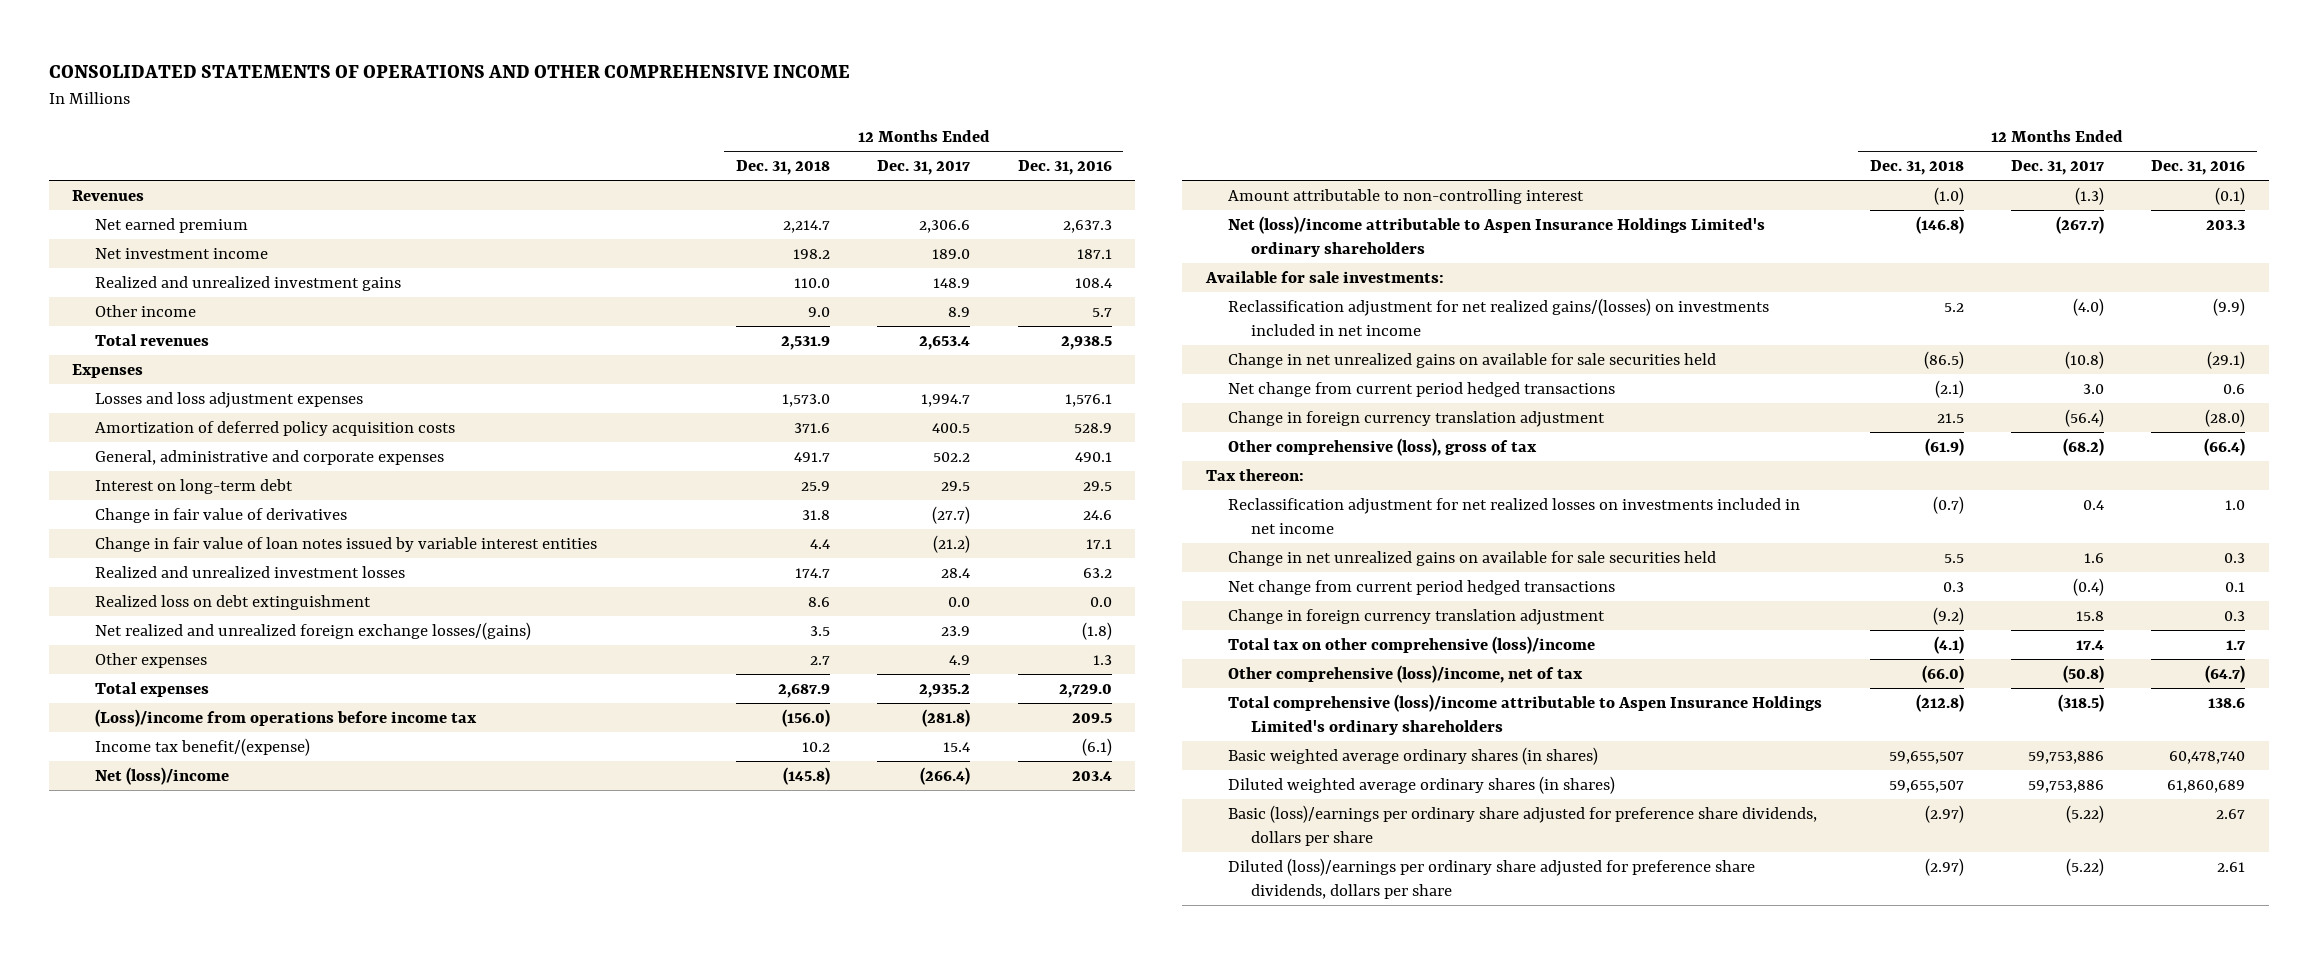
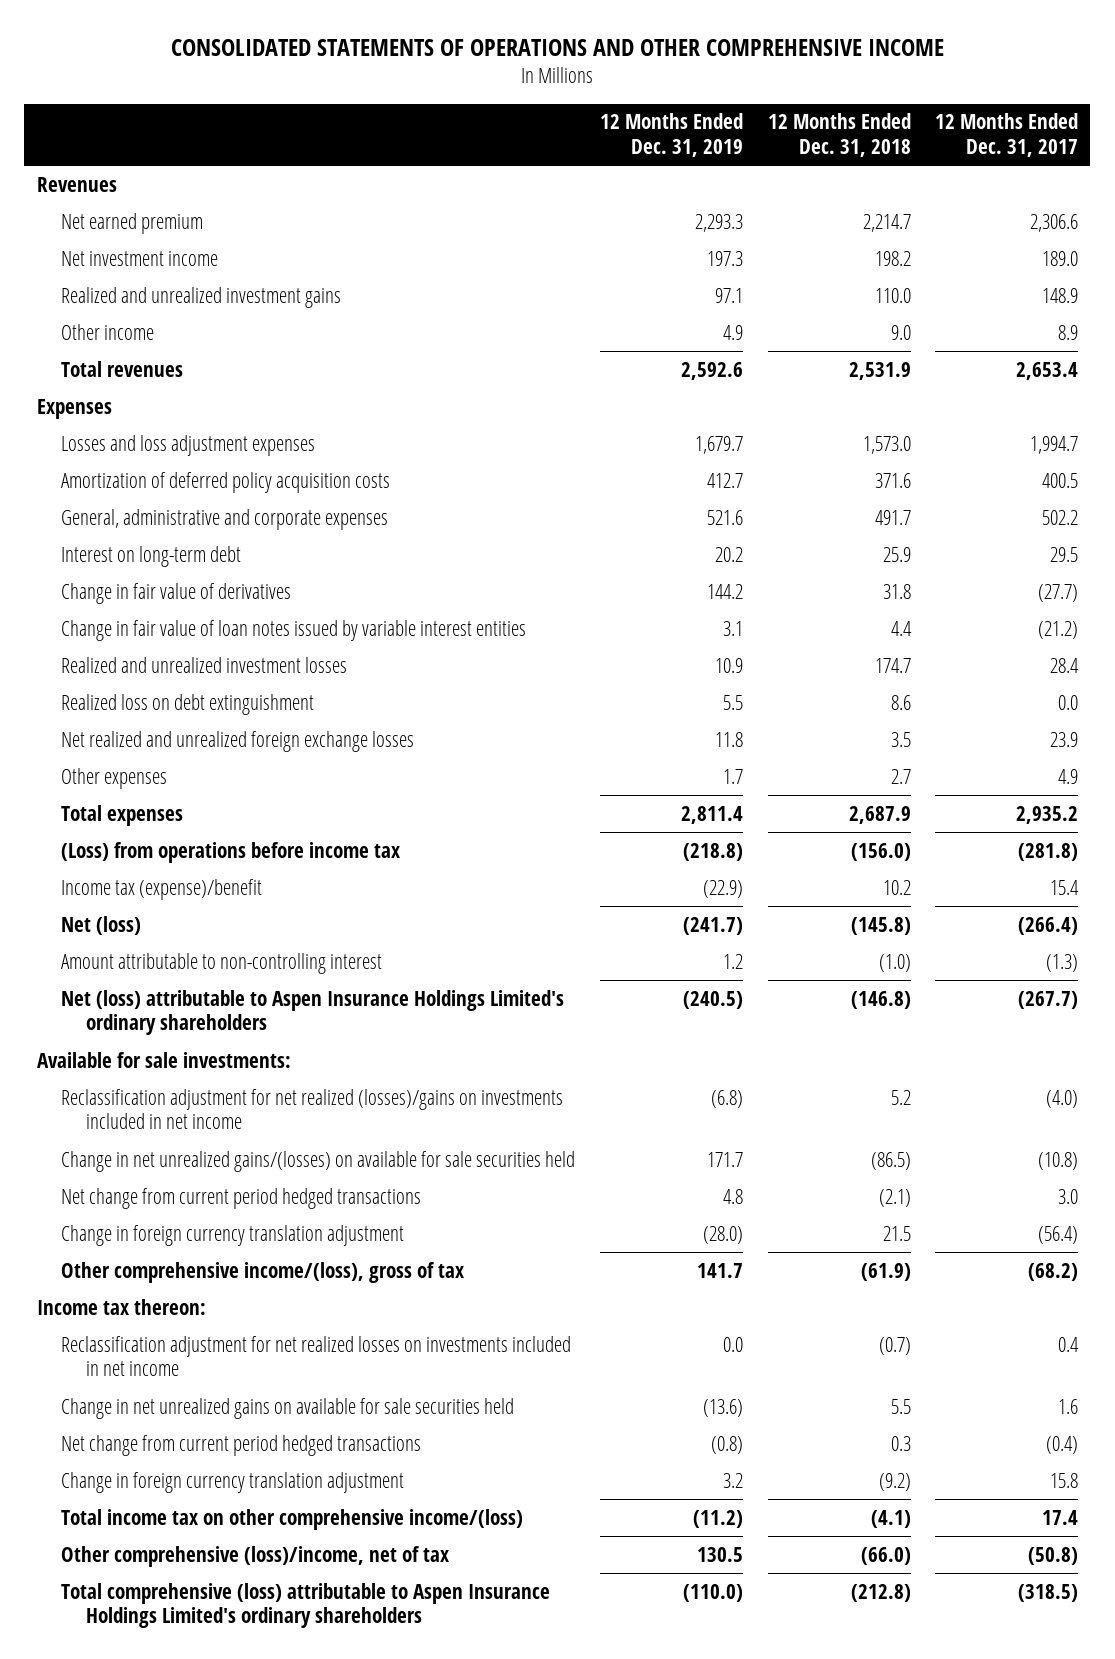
[1017,160,1112,176] Dec. 31, 2016 -> none
none -> [599,113,743,157] 12 Months Ended Dec. 31, 2019
[94,621,531,640] Net realized and unrealized foreign exchange losses/(gains) -> [61,730,415,752] Net realized and unrealized foreign exchange losses
[94,708,477,727] (Loss)/income from operations before income tax -> [61,841,401,863] (Loss) from operations before income tax
[94,737,310,756] Income tax benefit/(expense) -> [61,878,263,900] Income tax (expense)/benefit
[94,766,229,785] Net (loss)/income -> [61,915,142,935] Net (loss)
[1228,215,1766,257] Net (loss)/income attributable to Aspen Insurance Holdings Limited's ordinary shareholders -> [61,989,565,1036] Net (loss) attributable to Aspen Insurance Holdings Limited's ordinary shareholders
[1228,297,1770,336] Reclassification adjustment for net realized gains/(losses) on investments included in net income -> [61,1088,564,1130] Reclassification adjustment for net realized (losses)/gains on investments included in net income
[1228,352,1717,368] Change in net unrealized gains on available for sale securities held -> [61,1150,576,1172] Change in net unrealized gains/(losses) on available for sale securities held
[1228,437,1538,456] Other comprehensive (loss), gross of tax -> [61,1261,465,1283] Other comprehensive income/(loss), gross of tax
[1205,468,1304,481] Tax thereon: -> [36,1298,206,1315] Income tax thereon:
[1228,635,1596,654] Total tax on other comprehensive (loss)/income -> [61,1508,524,1530] Total income tax on other comprehensive income/(loss)
[1228,746,1599,765] Basic weighted average ordinary shares (in shares) -> none
[1228,775,1616,794] Diluted weighted average ordinary shares (in shares) -> none
[1228,804,1818,846] Basic (loss)/earnings per ordinary share adjusted for preference share dividends, dollars per share -> none
[1228,857,1756,899] Diluted (loss)/earnings per ordinary share adjusted for preference share dividends, dollars per share -> none
[1228,693,1823,735] Total comprehensive (loss)/income attributable to Aspen Insurance Holdings Limited's ordinary shareholders -> [61,1582,551,1629] Total comprehensive (loss) attributable to Aspen Insurance Holdings Limited's ordinary shareholders

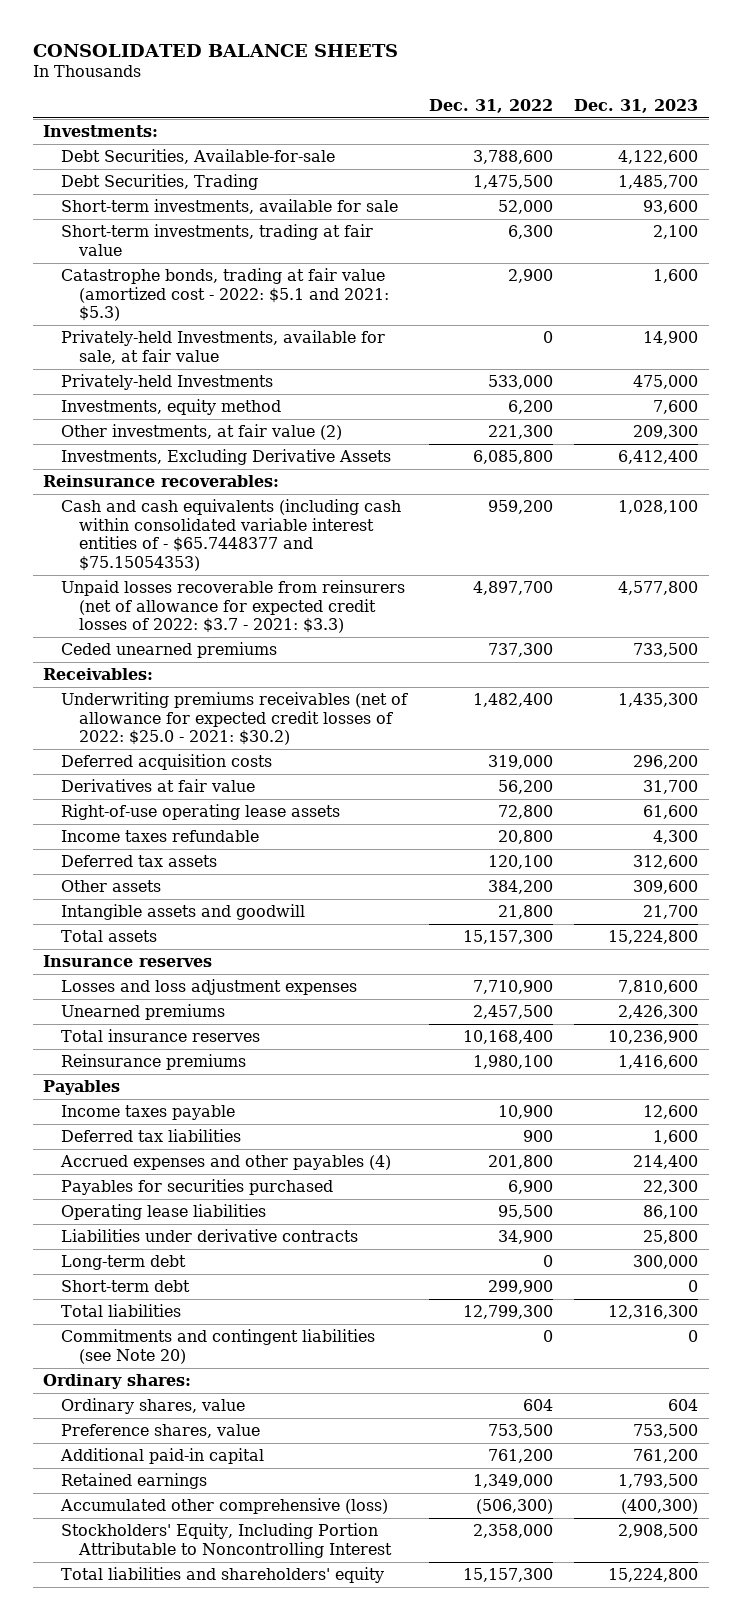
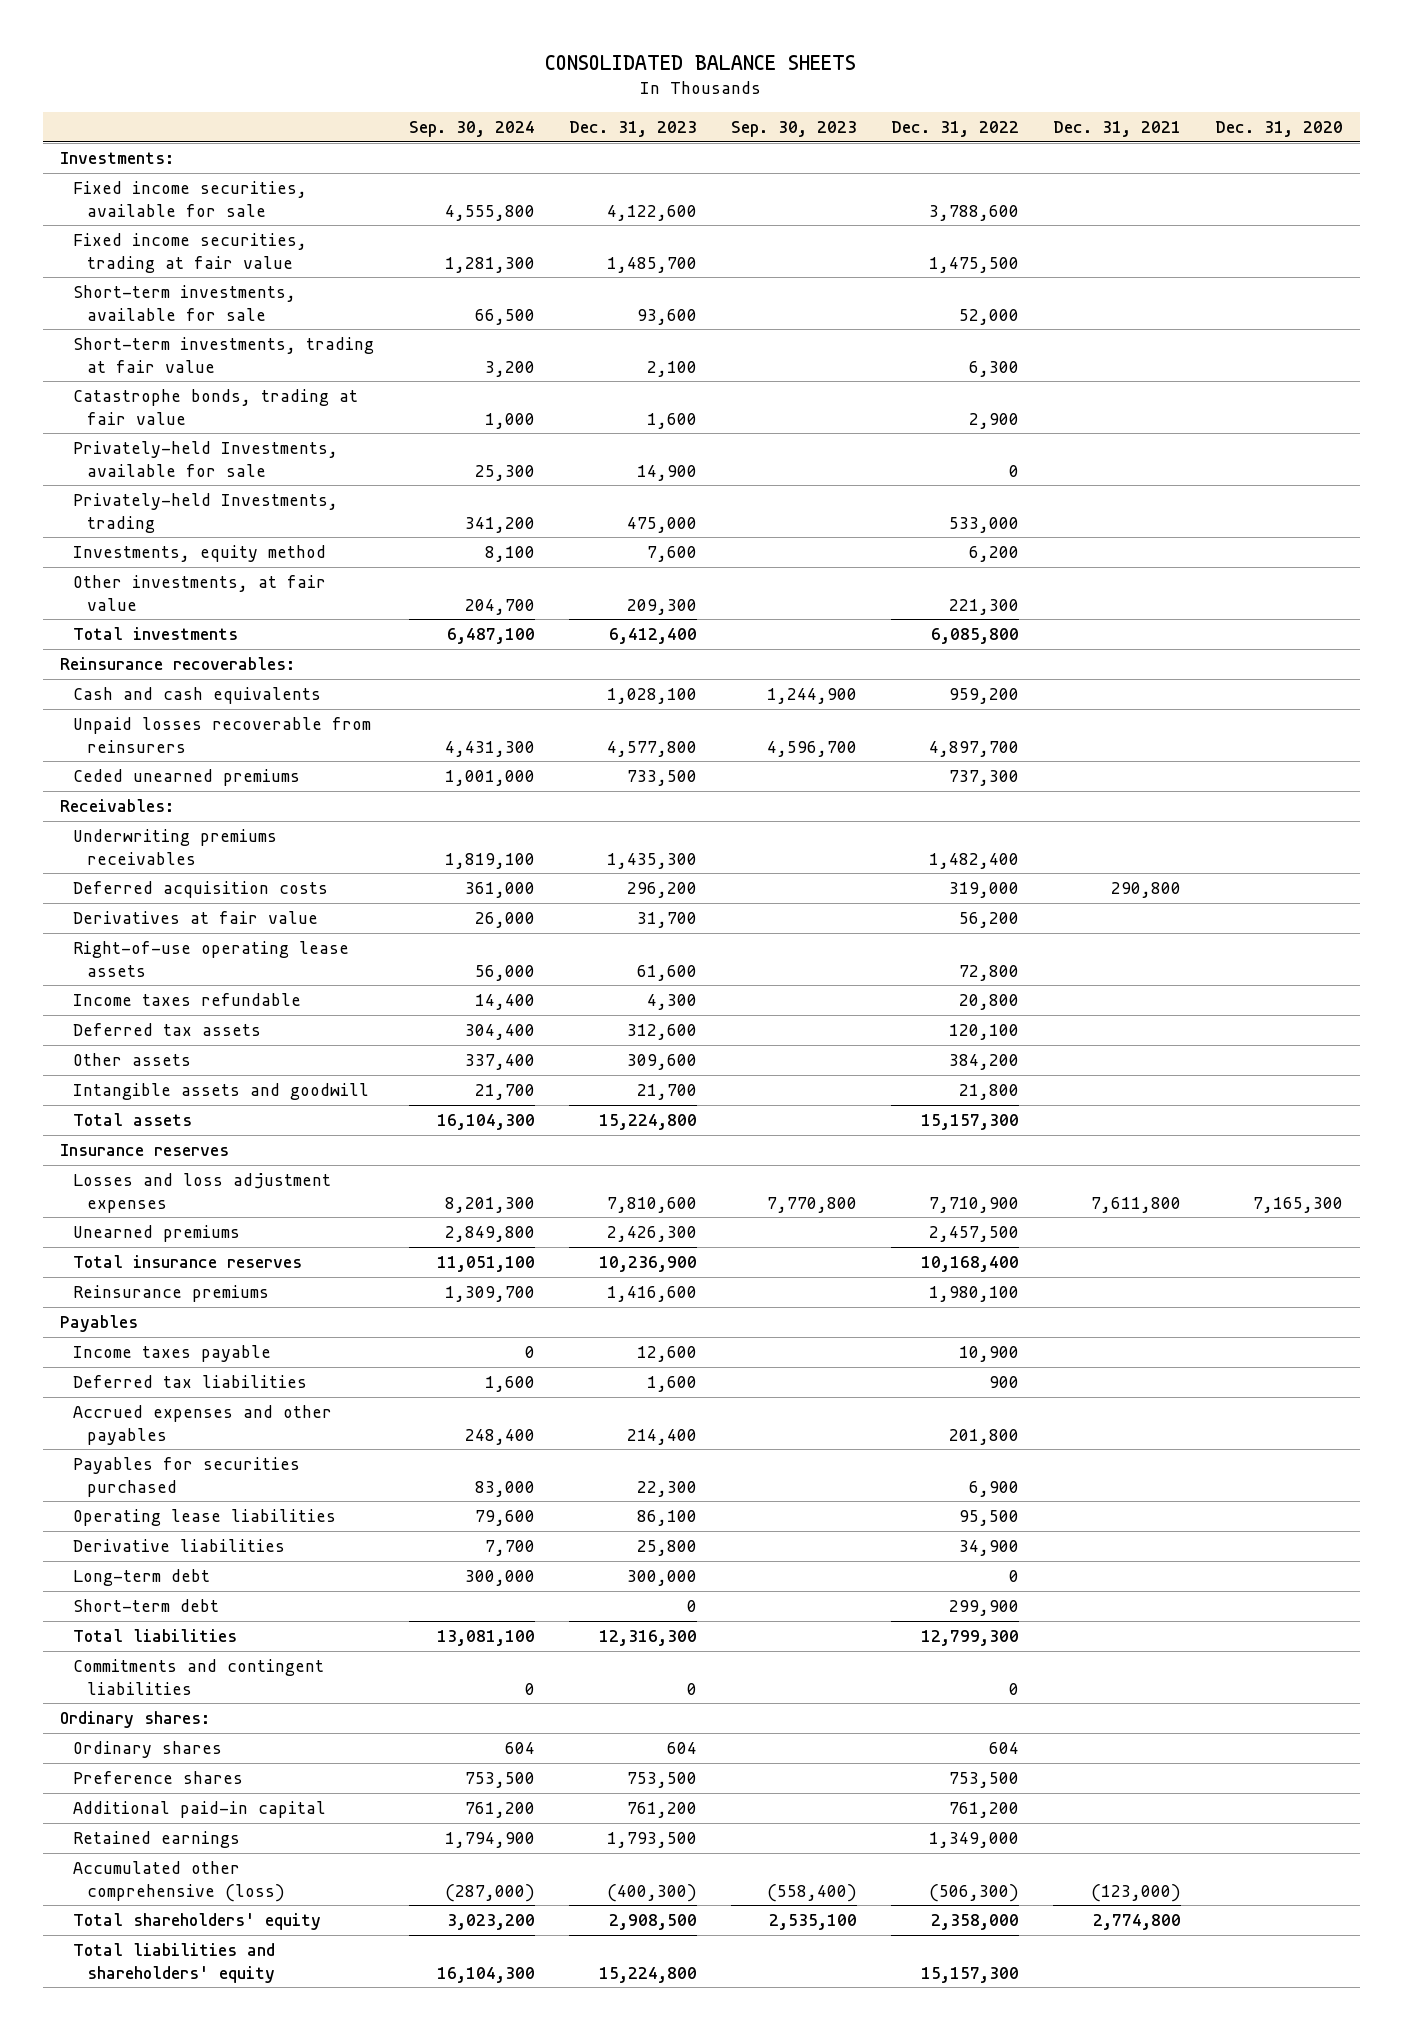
none -> [408,121,535,138] Sep. 30, 2024
none -> [730,121,857,138] Sep. 30, 2023
none -> [1052,121,1181,138] Dec. 31, 2021
none -> [1215,121,1344,138] Dec. 31, 2020
[61,149,336,165] Debt Securities, Available-for-sale -> [73,180,308,217] Fixed income securities, available for sale
[61,174,259,191] Debt Securities, Trading -> [73,232,308,273] Fixed income securities, trading at fair value
[61,268,389,322] Catastrophe bonds, trading at fair value (amortized cost - 2022: $5.1 and 2021: $5.3) -> [73,388,359,425] Catastrophe bonds, trading at fair value
[61,330,386,364] Privately-held Investments, available for sale, at fair value -> [73,440,339,477] Privately-held Investments, available for sale
[61,374,274,391] Privately-held Investments -> [73,492,339,533] Privately-held Investments, trading
[61,424,343,441] Other investments, at fair value (2) -> [73,574,327,611] Other investments, at fair value
[61,449,392,466] Investments, Excluding Derivative Assets -> [73,626,239,640] Total investments
[61,499,402,571] Cash and cash equivalents (including cash within consolidated variable interest entities of - $65.7448377 and $75.15054353) -> [73,686,322,704] Cash and cash equivalents
[61,580,406,634] Unpaid losses recoverable from reinsurers (net of allowance for expected credit losses of 2022: $3.7 - 2021: $3.3) -> [73,716,372,753] Unpaid losses recoverable from reinsurers
[61,692,409,746] Underwriting premiums receivables (net of allowance for expected credit losses of 2022: $25.0 - 2021: $30.2) -> [73,828,278,865] Underwriting premiums receivables
[60,1155,392,1171] Accrued expenses and other payables (4) -> [73,1404,333,1445] Accrued expenses and other payables
[61,1229,359,1243] Liabilities under derivative contracts -> [73,1538,286,1552] Derivative liabilities
[61,1329,376,1364] Commitments and contingent liabilities (see Note 20) -> [73,1658,325,1695] Commitments and contingent liabilities
[61,1398,246,1415] Ordinary shares, value -> [73,1740,223,1758] Ordinary shares
[61,1424,261,1439] Preference shares, value -> [73,1770,244,1784] Preference shares
[61,1523,392,1558] Stockholders' Equity, Including Portion Attributable to Noncontrolling Interest -> [73,1912,322,1930] Total shareholders' equity

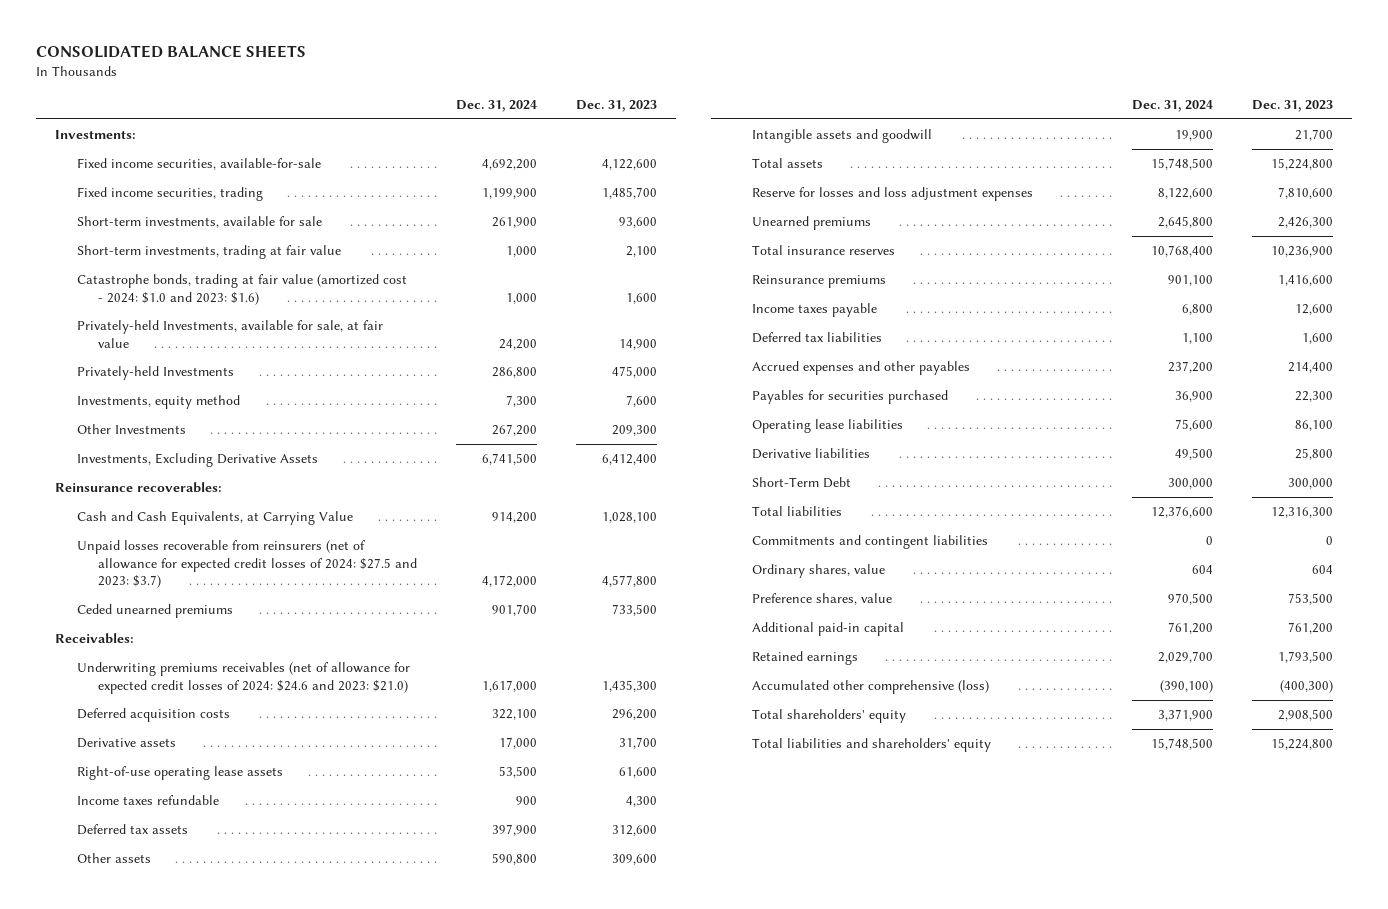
[408,121,535,138] Sep. 30, 2024 -> none
[730,121,857,138] Sep. 30, 2023 -> none
[890,121,1019,138] Dec. 31, 2022 -> none
[1052,121,1181,138] Dec. 31, 2021 -> none
[1215,121,1344,138] Dec. 31, 2020 -> none
none -> [456,99,538,112] Dec. 31, 2024
[73,180,308,217] Fixed income securities, available for sale -> [76,157,321,170] Fixed income securities, available-for-sale
[73,232,308,273] Fixed income securities, trading at fair value -> [76,186,263,201] Fixed income securities, trading
[73,388,359,425] Catastrophe bonds, trading at fair value -> [76,273,407,305] Catastrophe bonds, trading at fair value (amortized cost - 2024: $1.0 and 2023: $1.6)
[73,440,339,477] Privately-held Investments, available for sale -> [76,319,383,348] Privately-held Investments, available for sale, at fair value
[73,492,339,533] Privately-held Investments, trading -> [76,365,234,380] Privately-held Investments
[73,574,327,611] Other investments, at fair value -> [76,423,186,434] Other Investments
[73,626,239,640] Total investments -> [76,452,318,467] Investments, Excluding Derivative Assets
[73,686,322,704] Cash and cash equivalents -> [76,510,353,525] Cash and Cash Equivalents, at Carrying Value
[73,716,372,753] Unpaid losses recoverable from reinsurers -> [76,539,418,589] Unpaid losses recoverable from reinsurers (net of allowance for expected credit losses of 2024: $27.5 and 2023: $3.7)
[73,828,278,865] Underwriting premiums receivables -> [76,661,410,694] Underwriting premiums receivables (net of allowance for expected credit losses of 2024: $24.6 and 2023: $21.0)
[73,910,319,924] Derivatives at fair value -> [76,737,176,748] Derivative assets
[59,1143,229,1156] Insurance reserves -> none
[73,1172,332,1213] Losses and loss adjustment expenses -> [752,186,1034,201] Reserve for losses and loss adjustment expenses
[59,1314,138,1332] Payables -> none
[73,1568,211,1586] Long-term debt -> none
[73,1598,220,1612] Short-term debt -> [752,476,852,488] Short-Term Debt
[686,1599,697,1612] 0 -> [1287,477,1333,489] 300,000
[59,1710,210,1728] Ordinary shares: -> none
[73,1740,223,1758] Ordinary shares -> [752,563,886,578] Ordinary shares, value
[73,1770,244,1784] Preference shares -> [752,592,893,605] Preference shares, value

